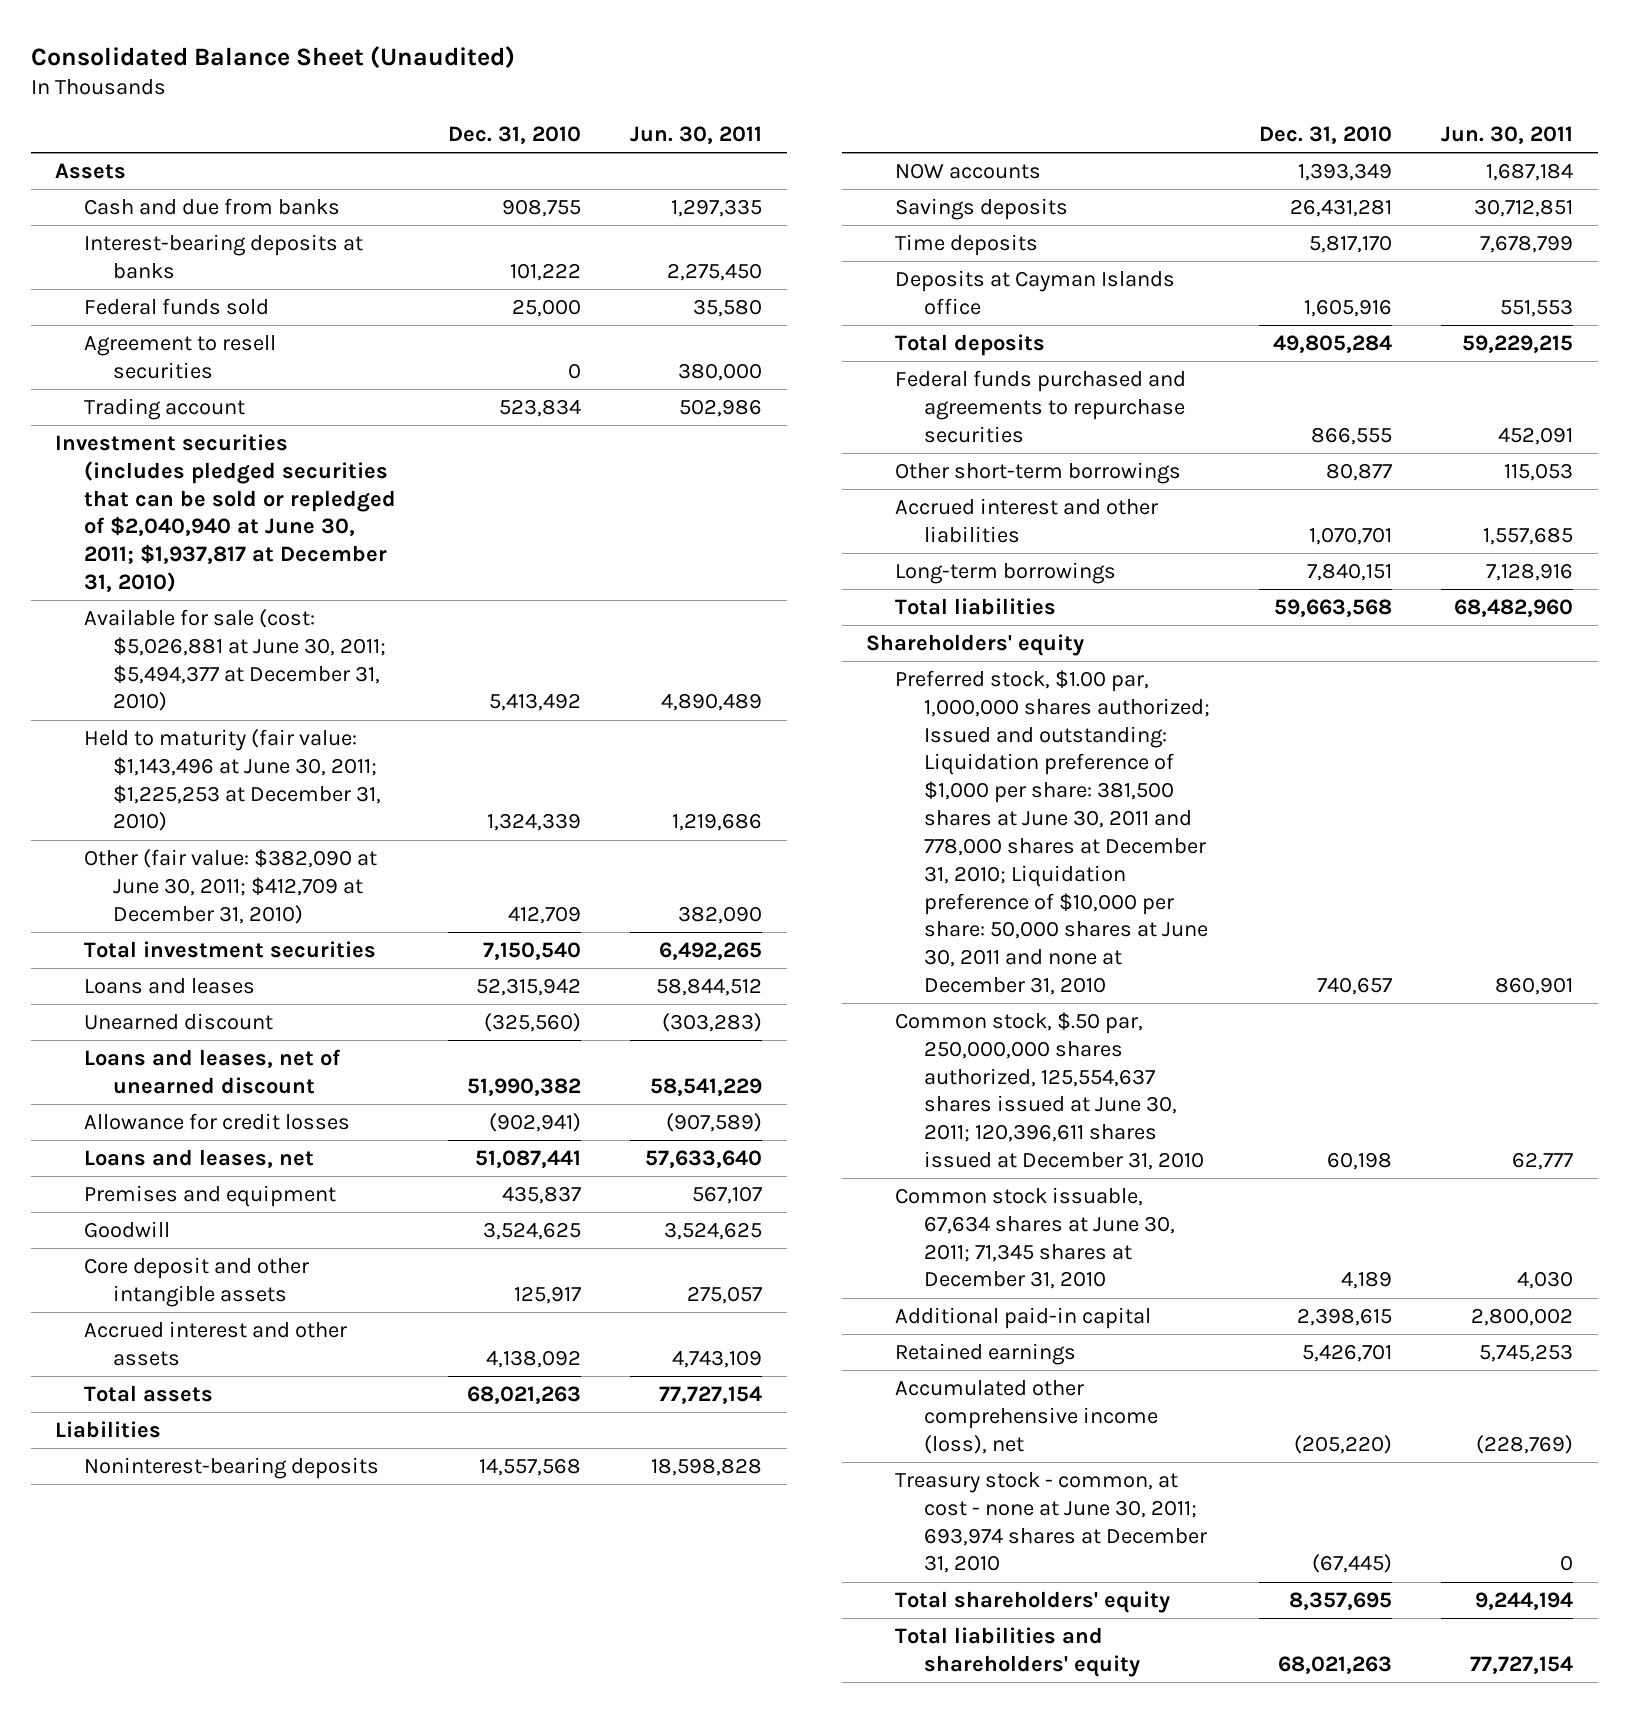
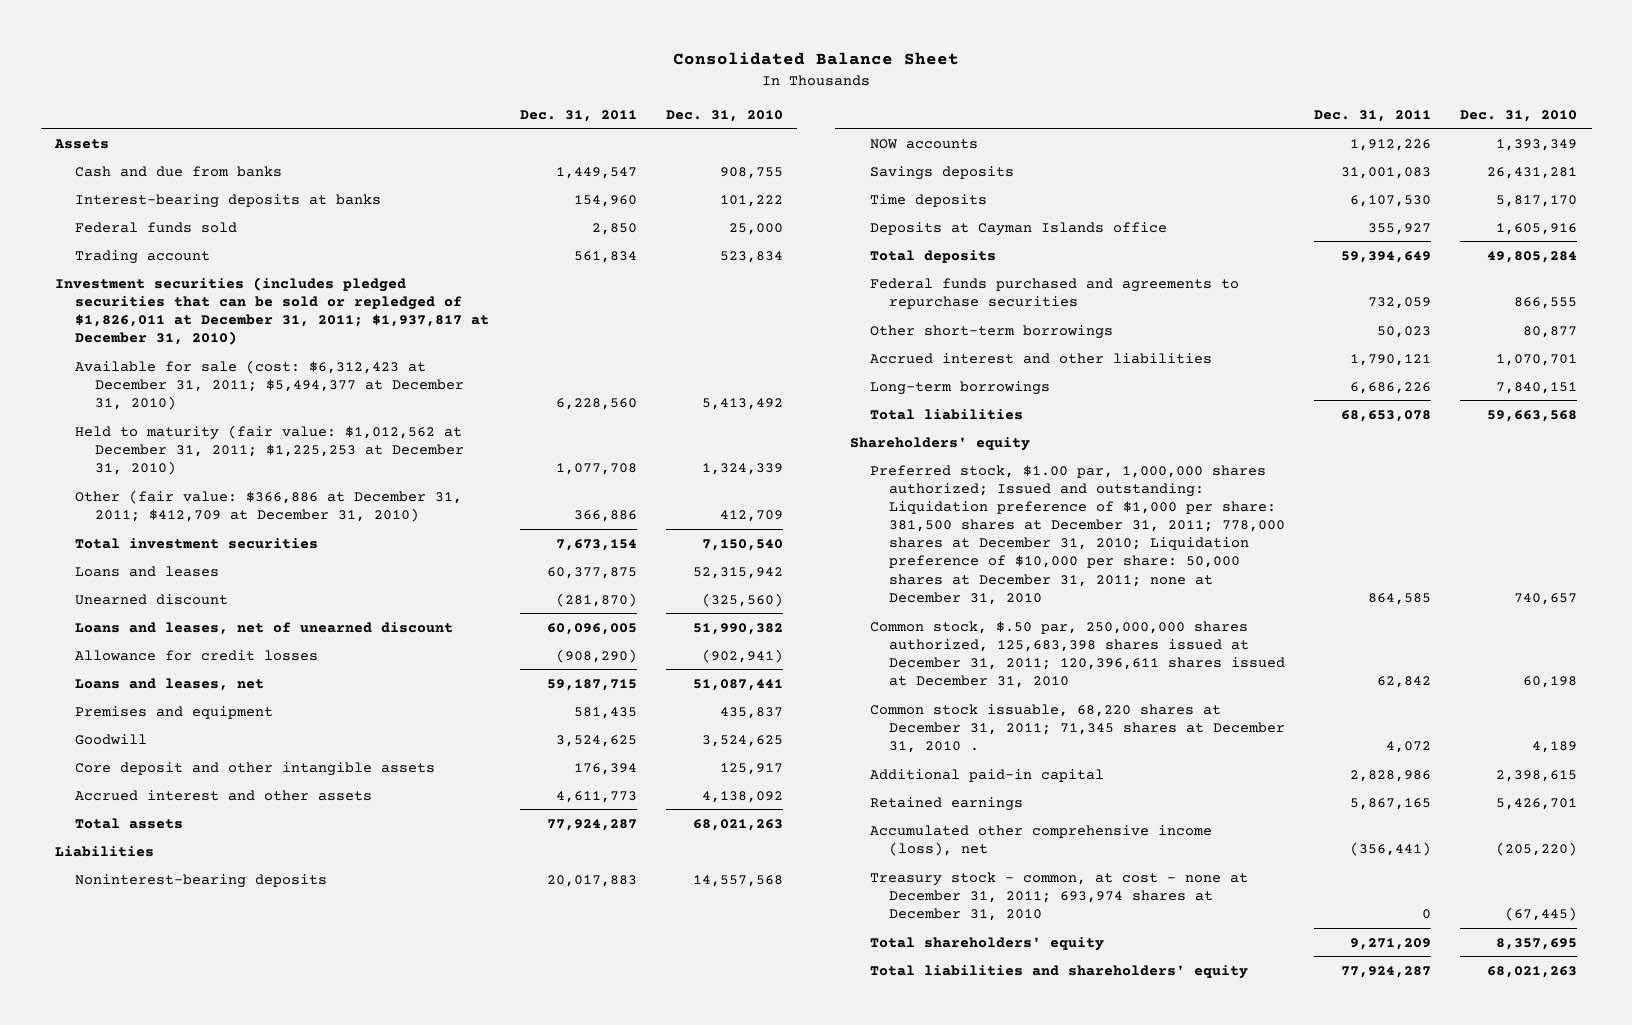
[30,45,515,68] Consolidated Balance Sheet (Unaudited) -> [673,52,960,66] Consolidated Balance Sheet
[630,126,763,145] Jun. 30, 2011 -> none
none -> [520,109,638,122] Dec. 31, 2011
[84,335,277,379] Agreement to resell securities -> none
[55,434,397,593] Investment securities (includes pledged securities that can be sold or repledged of $2,040,940 at June 30, 2011; $1,937,817 at December 31, 2010) -> [55,276,490,346] Investment securities (includes pledged securities that can be sold or repledged of $1,826,011 at December 31, 2011; $1,937,817 at December 31, 2010)
[84,609,386,712] Available for sale (cost: $5,026,881 at June 30, 2011; $5,494,377 at December 31, 2010) -> [75,359,465,410] Available for sale (cost: $6,312,423 at December 31, 2011; $5,494,377 at December 31, 2010)
[84,729,381,832] Held to maturity (fair value: $1,143,496 at June 30, 2011; $1,225,253 at December 31, 2010) -> [75,424,465,475] Held to maturity (fair value: $1,012,562 at December 31, 2011; $1,225,253 at December 31, 2010)
[84,849,378,924] Other (fair value: $382,090 at June 30, 2011; $412,709 at December 31, 2010) -> [75,489,463,522] Other (fair value: $366,886 at December 31, 2011; $412,709 at December 31, 2010)
[895,670,1210,995] Preferred stock, $1.00 par, 1,000,000 shares authorized; Issued and outstanding: Liquidation preference of $1,000 per share: 381,500 shares at June 30, 2011 and 778,000 shares at December 31, 2010; Liquidation preference of $10,000 per share: 50,000 shares at June 30, 2011 and none at December 31, 2010 -> [869,464,1286,605] Preferred stock, $1.00 par, 1,000,000 shares authorized; Issued and outstanding: Liquidation preference of $1,000 per share: 381,500 shares at December 31, 2011; 778,000 shares at December 31, 2010; Liquidation preference of $10,000 per share: 50,000 shares at December 31, 2011; none at December 31, 2010
[895,1012,1204,1171] Common stock, $.50 par, 250,000,000 shares authorized, 125,554,637 shares issued at June 30, 2011; 120,396,611 shares issued at December 31, 2010 -> [869,620,1286,689] Common stock, $.50 par, 250,000,000 shares authorized, 125,683,398 shares issued at December 31, 2011; 120,396,611 shares issued at December 31, 2010
[895,1187,1175,1290] Common stock issuable, 67,634 shares at June 30, 2011; 71,345 shares at December 31, 2010 -> [869,703,1286,753] Common stock issuable, 68,220 shares at December 31, 2011; 71,345 shares at December 31, 2010 .
[895,1472,1207,1574] Treasury stock - common, at cost - none at June 30, 2011; 693,974 shares at December 31, 2010 -> [869,871,1248,921] Treasury stock - common, at cost - none at December 31, 2011; 693,974 shares at December 31, 2010

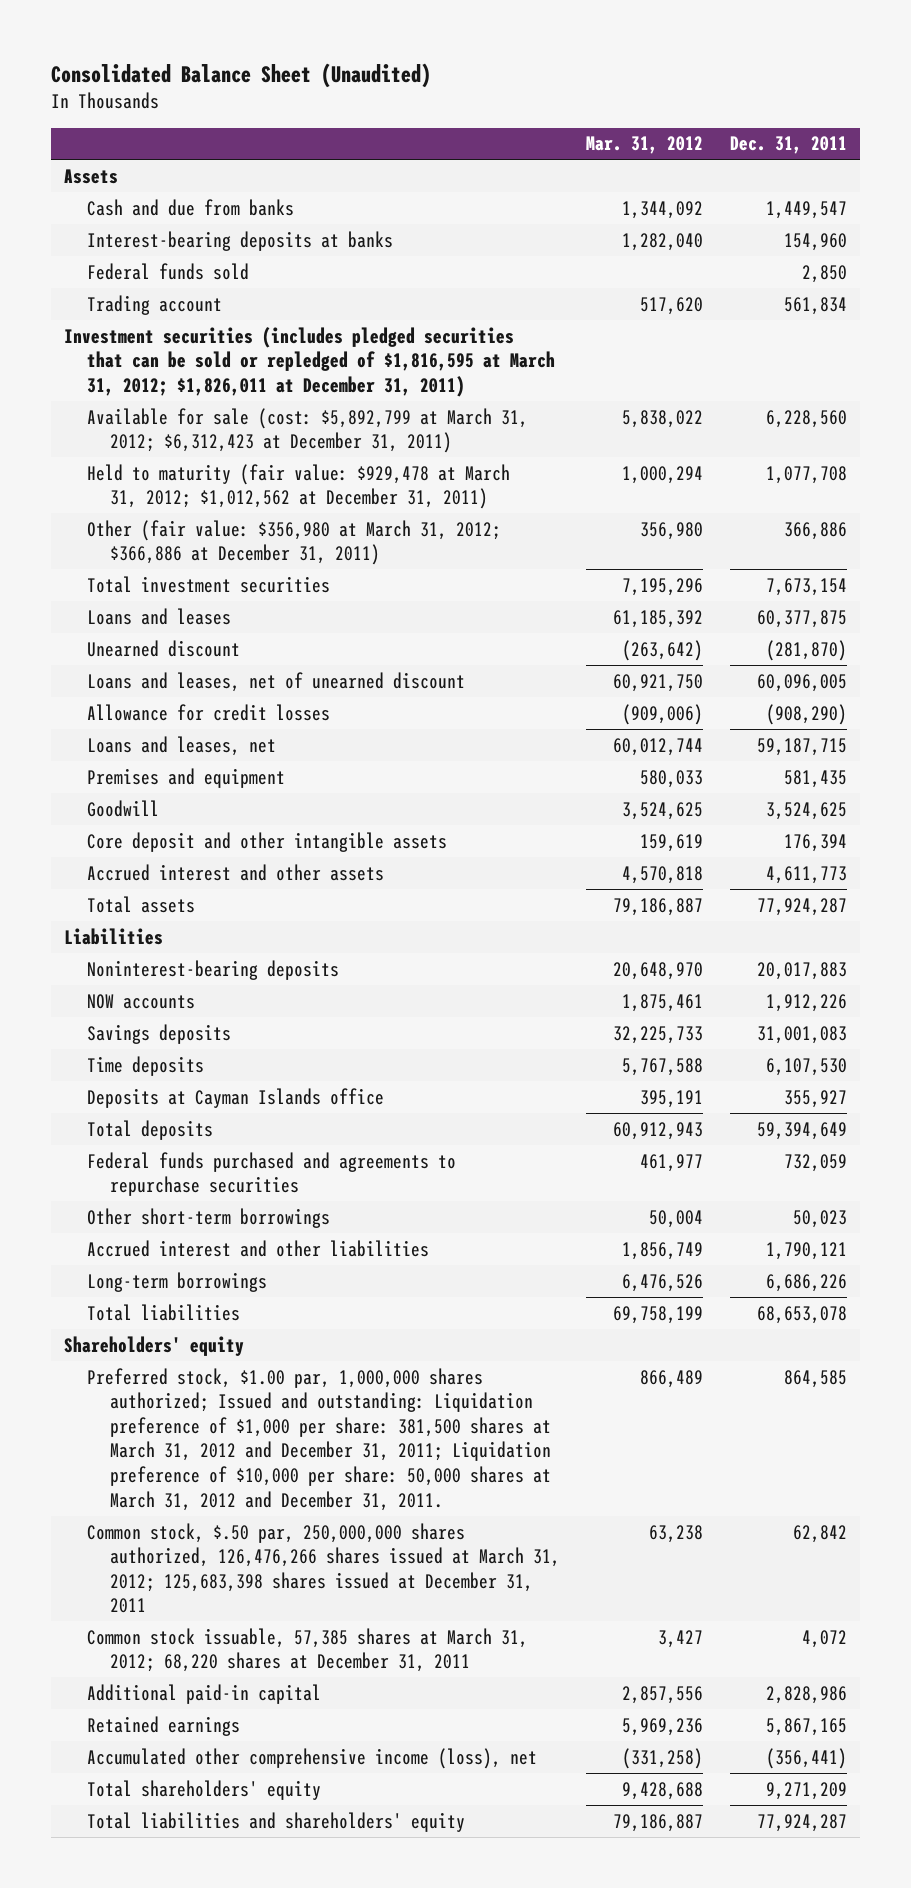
[673,52,960,66] Consolidated Balance Sheet -> [51,62,432,88] Consolidated Balance Sheet (Unaudited)
[665,109,783,122] Dec. 31, 2010 -> none
none -> [586,136,704,155] Mar. 31, 2012
[55,276,490,346] Investment securities (includes pledged securities that can be sold or repledged of $1,826,011 at December 31, 2011; $1,937,817 at December 31, 2010) -> [64,326,556,397] Investment securities (includes pledged securities that can be sold or repledged of $1,816,595 at March 31, 2012; $1,826,011 at December 31, 2011)
[75,359,465,410] Available for sale (cost: $6,312,423 at December 31, 2011; $5,494,377 at December 31, 2010) -> [87,407,529,454] Available for sale (cost: $5,892,799 at March 31, 2012; $6,312,423 at December 31, 2011)
[75,424,465,475] Held to maturity (fair value: $1,012,562 at December 31, 2011; $1,225,253 at December 31, 2010) -> [87,463,511,510] Held to maturity (fair value: $929,478 at March 31, 2012; $1,012,562 at December 31, 2011)
[75,489,463,522] Other (fair value: $366,886 at December 31, 2011; $412,709 at December 31, 2010) -> [87,519,502,566] Other (fair value: $356,980 at March 31, 2012; $366,886 at December 31, 2011)
[869,464,1286,605] Preferred stock, $1.00 par, 1,000,000 shares authorized; Issued and outstanding: Liquidation preference of $1,000 per share: 381,500 shares at December 31, 2011; 778,000 shares at December 31, 2010; Liquidation preference of $10,000 per share: 50,000 shares at December 31, 2011; none at December 31, 2010 -> [87,1367,552,1511] Preferred stock, $1.00 par, 1,000,000 shares authorized; Issued and outstanding: Liquidation preference of $1,000 per share: 381,500 shares at March 31, 2012 and December 31, 2011; Liquidation preference of $10,000 per share: 50,000 shares at March 31, 2012 and December 31, 2011.
[869,620,1286,689] Common stock, $.50 par, 250,000,000 shares authorized, 125,683,398 shares issued at December 31, 2011; 120,396,611 shares issued at December 31, 2010 -> [87,1522,561,1614] Common stock, $.50 par, 250,000,000 shares authorized, 126,476,266 shares issued at March 31, 2012; 125,683,398 shares issued at December 31, 2011
[869,703,1286,753] Common stock issuable, 68,220 shares at December 31, 2011; 71,345 shares at December 31, 2010 . -> [87,1627,529,1673] Common stock issuable, 57,385 shares at March 31, 2012; 68,220 shares at December 31, 2011
[869,871,1248,921] Treasury stock - common, at cost - none at December 31, 2011; 693,974 shares at December 31, 2010 -> none

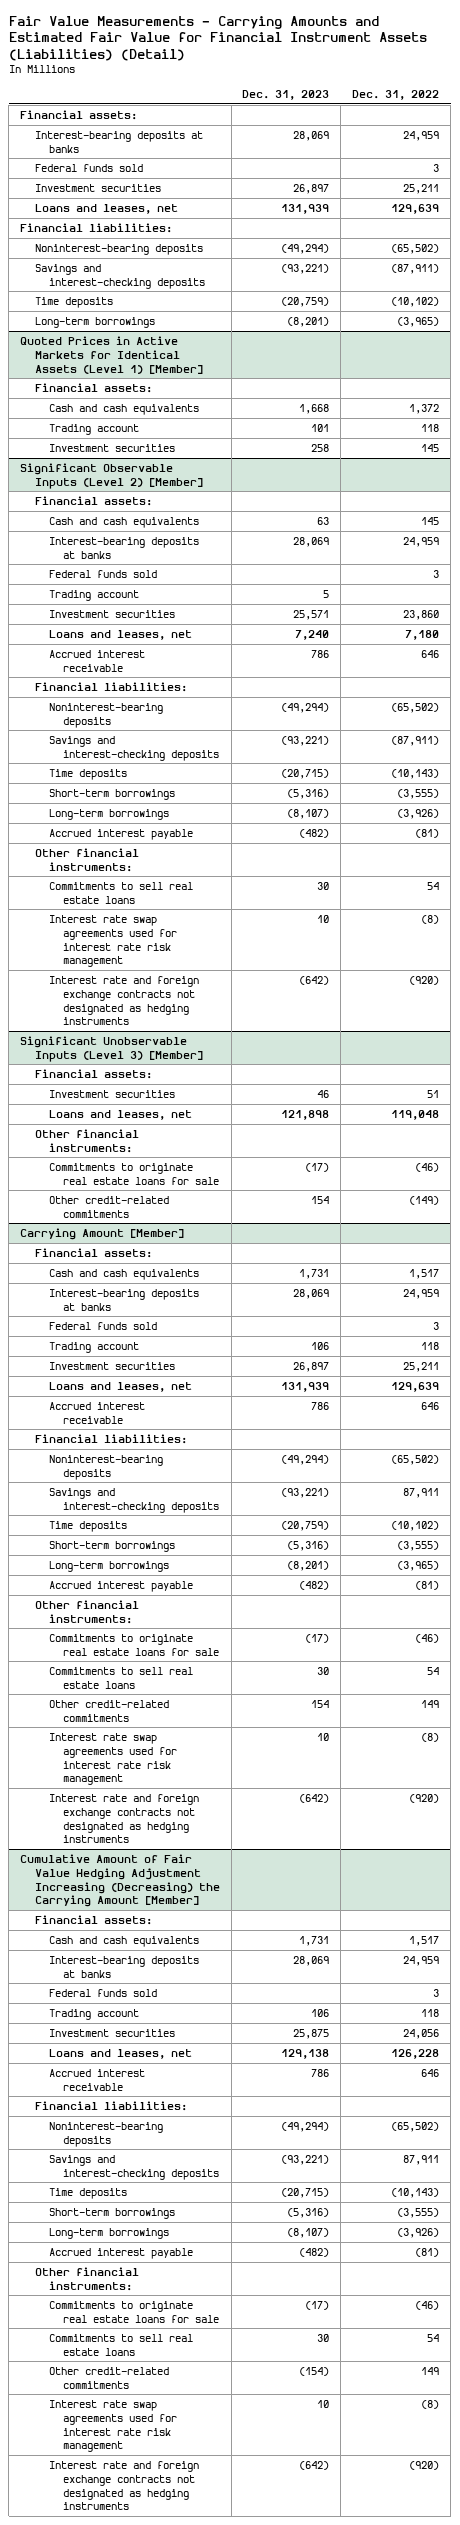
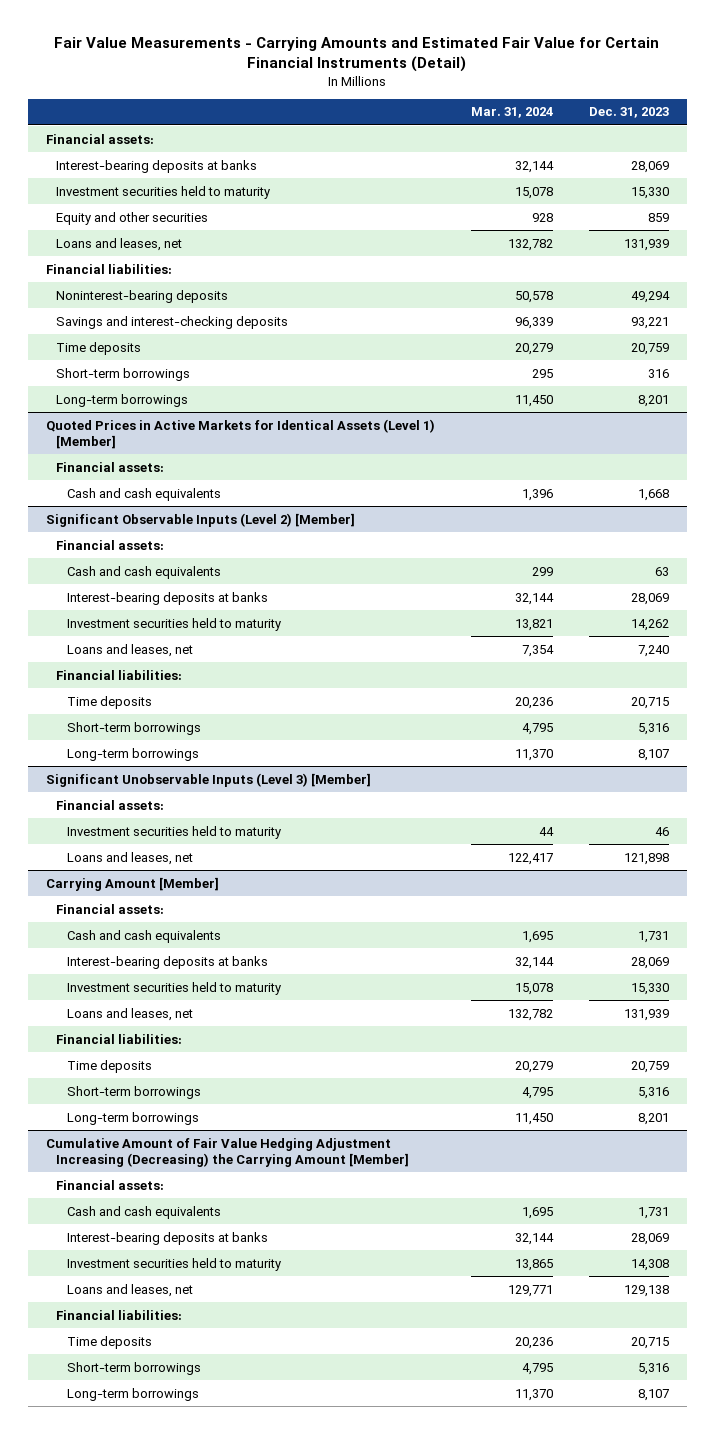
[8,15,427,61] Fair Value Measurements - Carrying Amounts and Estimated Fair Value for Financial Instrument Assets (Liabilities) (Detail) -> [54,37,660,73] Fair Value Measurements - Carrying Amounts and Estimated Fair Value for Certain Financial Instruments (Detail)
[352,90,440,101] Dec. 31, 2022 -> none
none -> [470,107,553,119] Mar. 31, 2024
[34,163,143,172] Federal funds sold -> none
[34,183,161,192] Investment securities -> none
none -> [56,185,271,199] Investment securities held to maturity
none -> [56,211,209,225] Equity and other securities
[281,243,330,254] (49,294) -> [631,290,671,303] 49,294
[281,263,330,274] (93,221) -> [631,316,670,329] 93,221
[281,296,330,307] (20,759) -> [631,342,670,355] 20,759
none -> [56,367,191,381] Short-term borrowings
[287,316,330,327] (8,201) -> [638,394,670,407] 8,201
[48,423,139,435] Trading account -> none
[48,443,175,452] Investment securities -> none
[48,569,157,578] Federal funds sold -> none
[48,589,139,601] Trading account -> none
[48,609,175,618] Investment securities -> none
none -> [67,617,282,631] Investment securities held to maturity
[48,649,145,672] Accrued interest receivable -> none
[48,702,163,728] Noninterest-bearing deposits -> none
[48,735,219,761] Savings and interest-checking deposits -> none
[48,828,193,840] Accrued interest payable -> none
[34,847,139,872] Other financial instruments: -> none
[48,881,193,904] Commitments to sell real estate loans -> none
[48,914,177,968] Interest rate swap agreements used for interest rate risk management -> none
[48,975,199,1026] Interest rate and foreign exchange contracts not designated as hedging instruments -> none
[281,768,330,779] (20,715) -> [631,696,670,709] 20,715
[287,788,330,799] (5,316) -> [638,722,670,735] 5,316
[287,808,330,819] (8,107) -> [638,748,670,761] 8,107
[48,1089,175,1098] Investment securities -> none
none -> [67,825,282,839] Investment securities held to maturity
[34,1128,139,1153] Other financial instruments: -> none
[48,1162,219,1185] Commitments to originate real estate loans for sale -> none
[48,1195,169,1218] Other credit-related commitments -> none
[48,1321,157,1330] Federal funds sold -> none
[48,1341,139,1353] Trading account -> none
[48,1361,175,1370] Investment securities -> none
none -> [67,981,282,995] Investment securities held to maturity
[48,1401,145,1424] Accrued interest receivable -> none
[48,1454,163,1480] Noninterest-bearing deposits -> none
[48,1487,219,1513] Savings and interest-checking deposits -> none
[48,1580,193,1592] Accrued interest payable -> none
[34,1599,139,1624] Other financial instruments: -> none
[48,1633,219,1656] Commitments to originate real estate loans for sale -> none
[48,1666,193,1689] Commitments to sell real estate loans -> none
[48,1699,169,1722] Other credit-related commitments -> none
[48,1732,177,1786] Interest rate swap agreements used for interest rate risk management -> none
[48,1793,199,1844] Interest rate and foreign exchange contracts not designated as hedging instruments -> none
[281,1520,330,1531] (20,759) -> [631,1060,670,1073] 20,759
[287,1540,330,1551] (5,316) -> [638,1086,670,1099] 5,316
[287,1560,330,1571] (8,201) -> [638,1112,670,1125] 8,201
[48,1988,157,1997] Federal funds sold -> none
[48,2008,139,2020] Trading account -> none
[48,2028,175,2037] Investment securities -> none
none -> [67,1257,282,1271] Investment securities held to maturity
[48,2068,145,2091] Accrued interest receivable -> none
[48,2121,163,2147] Noninterest-bearing deposits -> none
[48,2154,219,2180] Savings and interest-checking deposits -> none
[48,2247,193,2259] Accrued interest payable -> none
[34,2266,139,2291] Other financial instruments: -> none
[48,2300,219,2323] Commitments to originate real estate loans for sale -> none
[48,2333,193,2356] Commitments to sell real estate loans -> none
[48,2366,169,2389] Other credit-related commitments -> none
[48,2399,177,2453] Interest rate swap agreements used for interest rate risk management -> none
[48,2460,199,2511] Interest rate and foreign exchange contracts not designated as hedging instruments -> none
[281,2187,330,2198] (20,715) -> [631,1336,670,1349] 20,715
[287,2207,330,2218] (5,316) -> [638,1362,670,1375] 5,316
[287,2227,330,2238] (8,107) -> [638,1388,670,1401] 8,107

